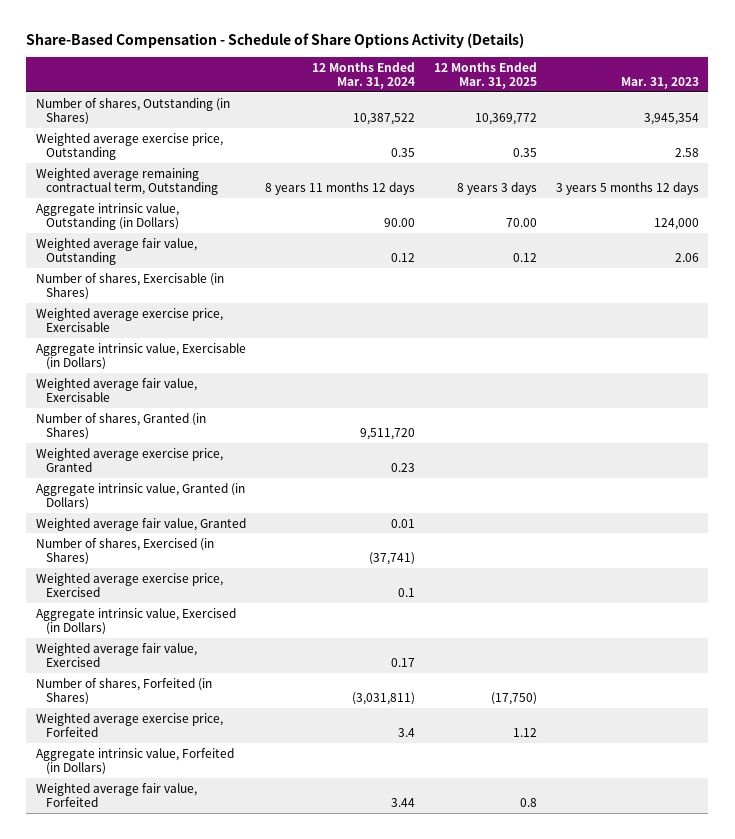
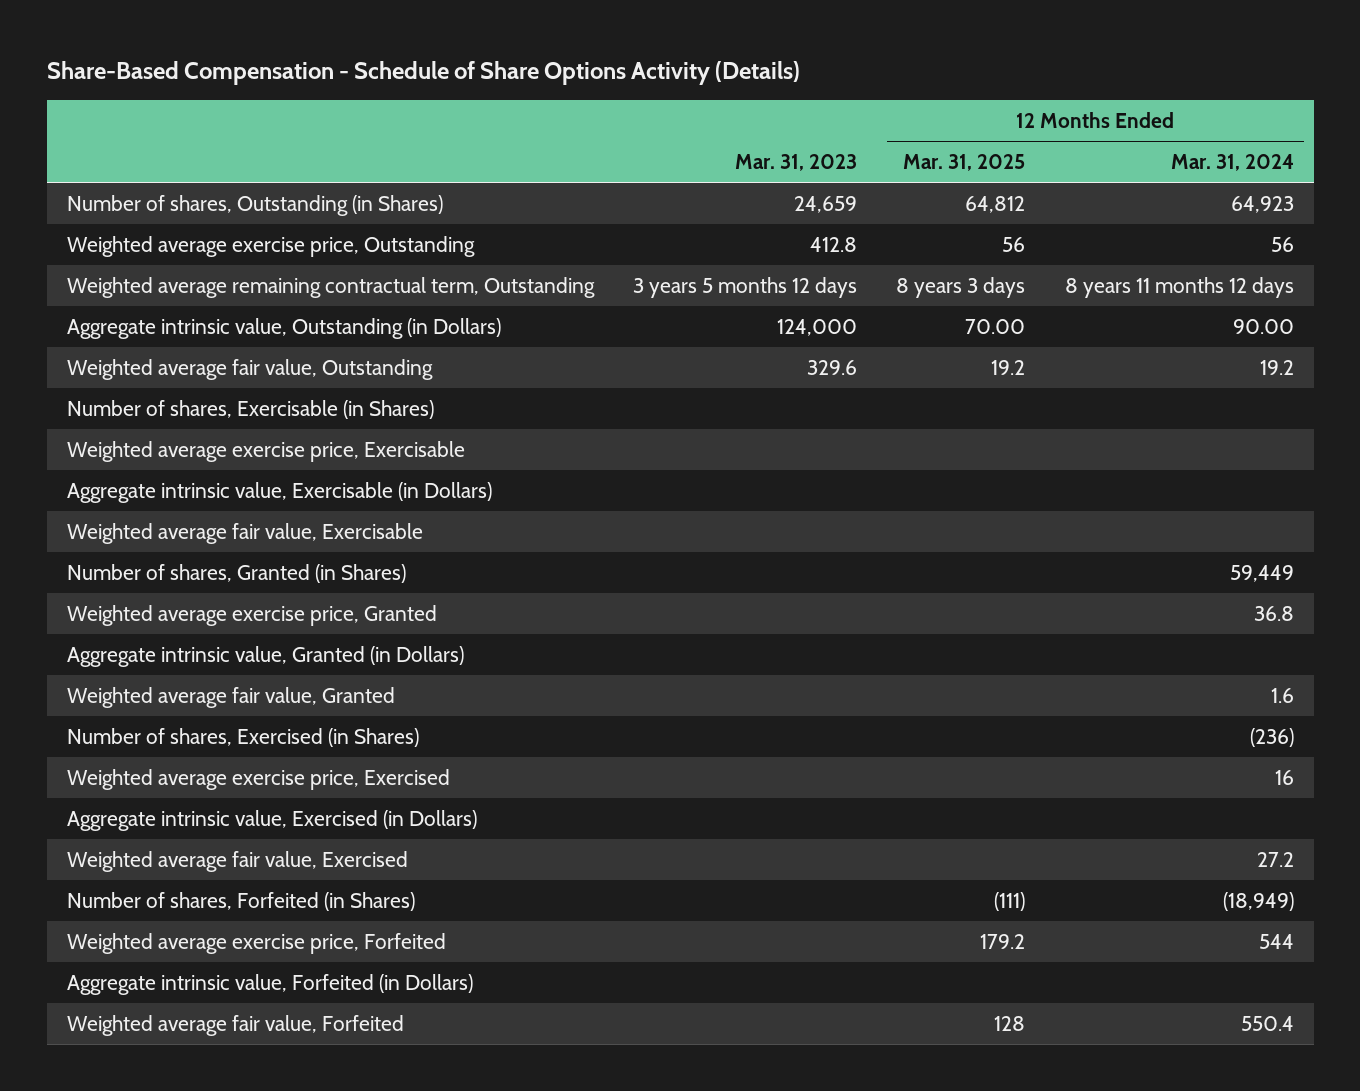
[352,112,415,125] 10,387,522 -> [1230,195,1294,213] 64,923
[474,112,537,125] 10,369,772 -> [965,195,1026,213] 64,812
[643,112,699,125] 3,945,354 -> [793,195,857,213] 24,659
[390,147,415,157] 0.35 -> [1270,236,1294,252] 56
[512,147,537,157] 0.35 -> [1002,236,1026,252] 56
[674,147,699,157] 2.58 -> [809,236,857,252] 412.8
[390,252,415,262] 0.12 -> [1259,359,1294,375] 19.2
[512,252,537,262] 0.12 -> [991,359,1026,375] 19.2
[674,252,699,262] 2.06 -> [806,359,857,375] 329.6
[359,427,415,440] 9,511,720 -> [1229,564,1294,582] 59,449
[390,462,415,472] 0.23 -> [1253,605,1294,621] 36.8
[390,518,415,528] 0.01 -> [1270,687,1294,703] 1.6
[368,551,415,565] (37,741) -> [1249,727,1294,747] (236)
[397,587,415,597] 0.1 -> [1274,769,1294,785] 16
[390,657,415,667] 0.17 -> [1256,851,1294,867] 27.2
[351,691,415,705] (3,031,811) -> [1222,891,1294,911] (18,949)
[490,691,537,705] (17,750) -> [994,891,1026,911] (111)
[397,727,415,737] 3.4 -> [1258,933,1294,949] 544
[512,727,537,737] 1.12 -> [980,933,1026,949] 179.2
[390,797,415,807] 3.44 -> [1240,1015,1294,1031] 550.4
[519,797,537,807] 0.8 -> [994,1015,1026,1031] 128

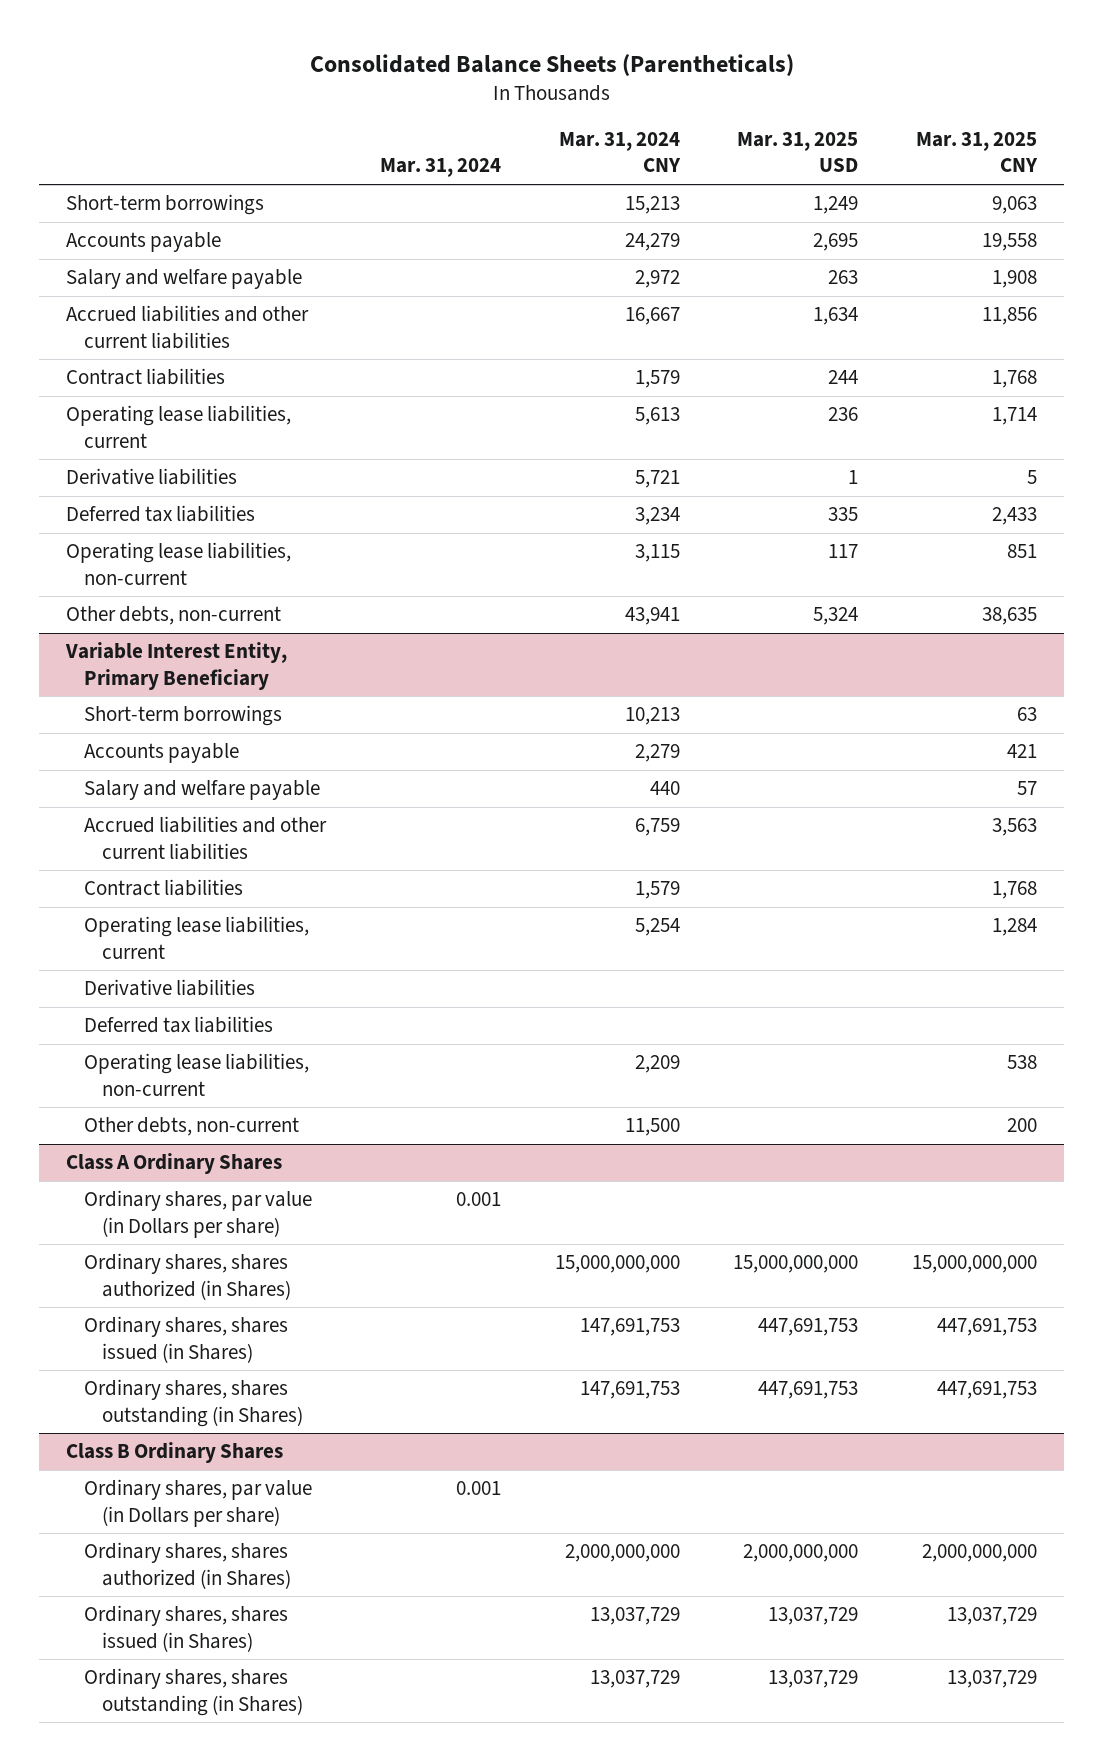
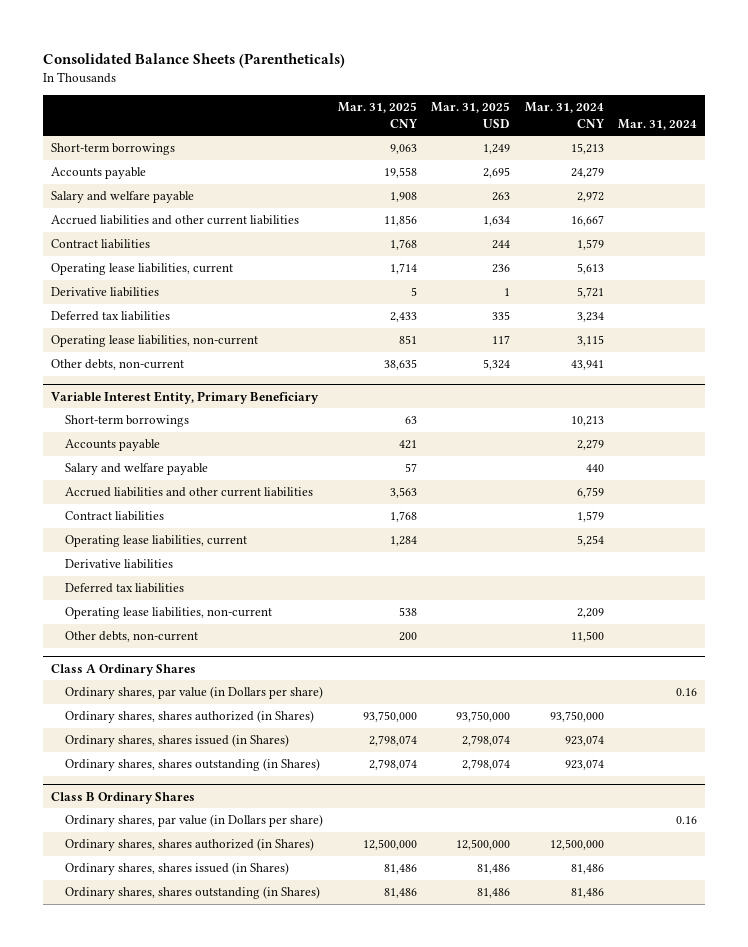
[455,1192,501,1207] 0.001 -> [676,688,698,697] 0.16
[554,1255,680,1274] 15,000,000,000 -> [549,711,604,723] 93,750,000
[733,1255,859,1274] 15,000,000,000 -> [456,711,511,723] 93,750,000
[912,1255,1038,1274] 15,000,000,000 -> [362,711,417,723] 93,750,000
[579,1318,680,1337] 147,691,753 -> [564,735,604,747] 923,074
[758,1318,859,1337] 447,691,753 -> [462,735,511,747] 2,798,074
[937,1318,1038,1337] 447,691,753 -> [368,735,417,747] 2,798,074
[579,1381,680,1400] 147,691,753 -> [564,759,604,771] 923,074
[758,1381,859,1400] 447,691,753 -> [462,759,511,771] 2,798,074
[937,1381,1038,1400] 447,691,753 -> [368,759,417,771] 2,798,074
[455,1481,501,1496] 0.001 -> [676,816,698,825] 0.16
[564,1544,680,1563] 2,000,000,000 -> [549,839,604,851] 12,500,000
[743,1544,859,1563] 2,000,000,000 -> [456,839,511,851] 12,500,000
[922,1544,1038,1563] 2,000,000,000 -> [362,839,417,851] 12,500,000
[589,1607,680,1626] 13,037,729 -> [570,864,604,875] 81,486
[768,1607,859,1626] 13,037,729 -> [477,864,511,875] 81,486
[947,1607,1038,1626] 13,037,729 -> [383,864,417,875] 81,486
[589,1670,680,1689] 13,037,729 -> [570,888,604,899] 81,486
[768,1670,859,1689] 13,037,729 -> [477,888,511,899] 81,486
[947,1670,1038,1689] 13,037,729 -> [383,888,417,899] 81,486

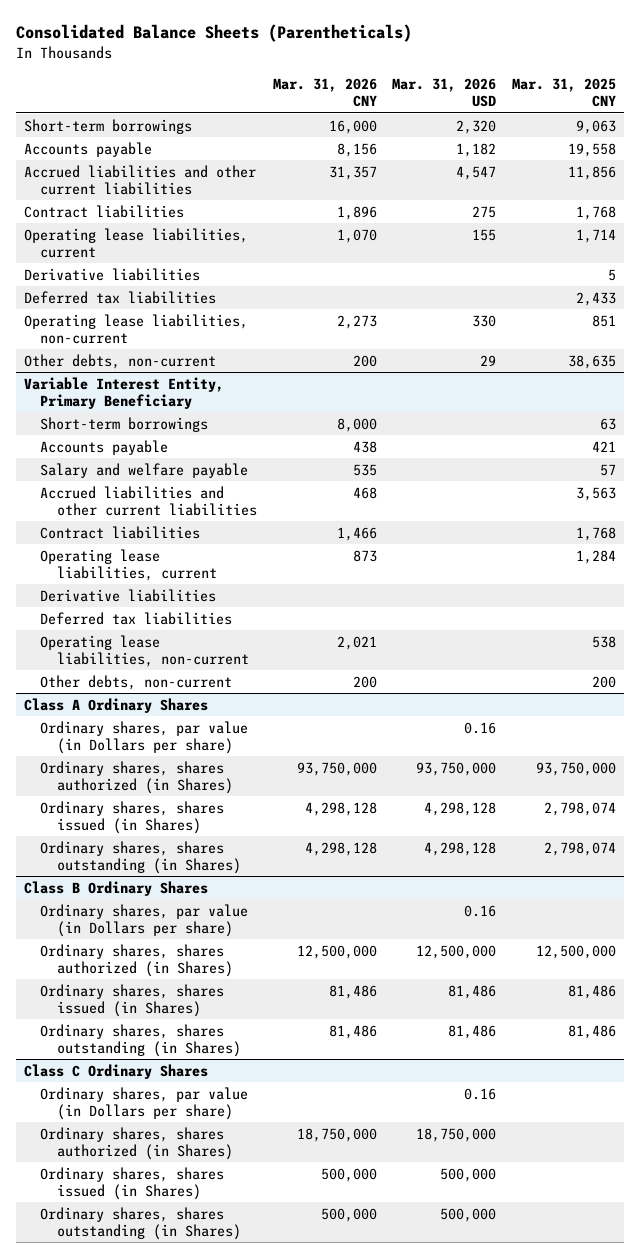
[431,101,511,128] Mar. 31, 2025 USD -> none
[524,101,605,128] Mar. 31, 2024 CNY -> none
[618,118,698,130] Mar. 31, 2024 -> none
none -> [272,77,377,107] Mar. 31, 2026 CNY
none -> [392,77,497,107] Mar. 31, 2026 USD
[50,191,194,204] Salary and welfare payable -> none
none -> [23,1063,208,1079] Class C Ordinary Shares
none -> [40,1086,249,1120] Ordinary shares, par value (in Dollars per share)
none -> [40,1126,233,1160] Ordinary shares, shares authorized (in Shares)
none -> [40,1166,225,1200] Ordinary shares, shares issued (in Shares)
none -> [40,1206,241,1240] Ordinary shares, shares outstanding (in Shares)

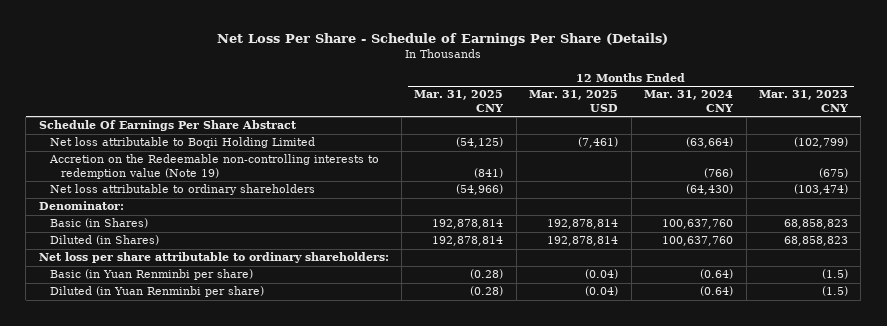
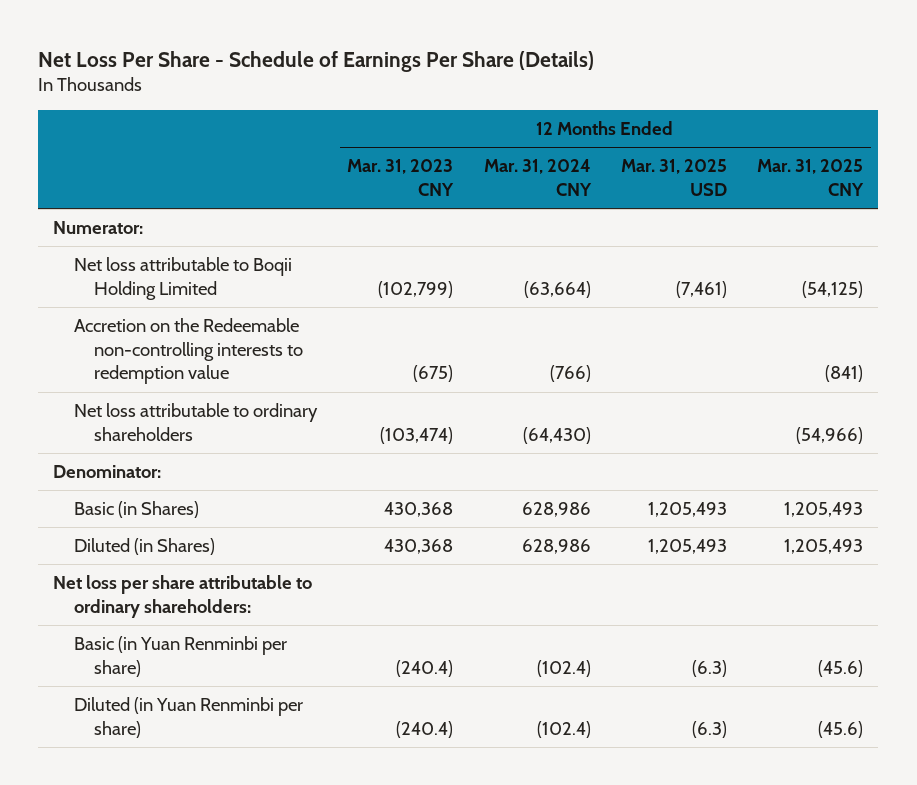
[38,120,297,132] Schedule Of Earnings Per Share Abstract -> none
none -> [53,221,144,235] Numerator:
[48,154,379,180] Accretion on the Redeemable non-controlling interests to redemption value (Note 19) -> [73,318,304,385] Accretion on the Redeemable non-controlling interests to redemption value
[432,219,504,230] 192,878,814 -> [784,502,864,518] 1,205,493
[547,219,619,230] 192,878,814 -> [647,502,727,518] 1,205,493
[662,219,734,230] 100,637,760 -> [521,502,591,518] 628,986
[783,219,848,230] 68,858,823 -> [384,502,454,518] 430,368
[432,236,504,247] 192,878,814 -> [784,539,864,555] 1,205,493
[547,236,619,247] 192,878,814 -> [647,539,727,555] 1,205,493
[662,236,734,247] 100,637,760 -> [521,539,591,555] 628,986
[783,236,848,247] 68,858,823 -> [384,539,454,555] 430,368
[470,269,504,280] (0.28) -> [818,659,864,677] (45.6)
[585,269,619,280] (0.04) -> [691,659,727,677] (6.3)
[700,269,734,280] (0.64) -> [536,659,591,677] (102.4)
[821,269,848,280] (1.5) -> [396,659,454,677] (240.4)
[470,286,504,297] (0.28) -> [818,720,864,738] (45.6)
[585,286,619,297] (0.04) -> [691,720,727,738] (6.3)
[700,286,734,297] (0.64) -> [536,720,591,738] (102.4)
[821,286,848,297] (1.5) -> [396,720,454,738] (240.4)

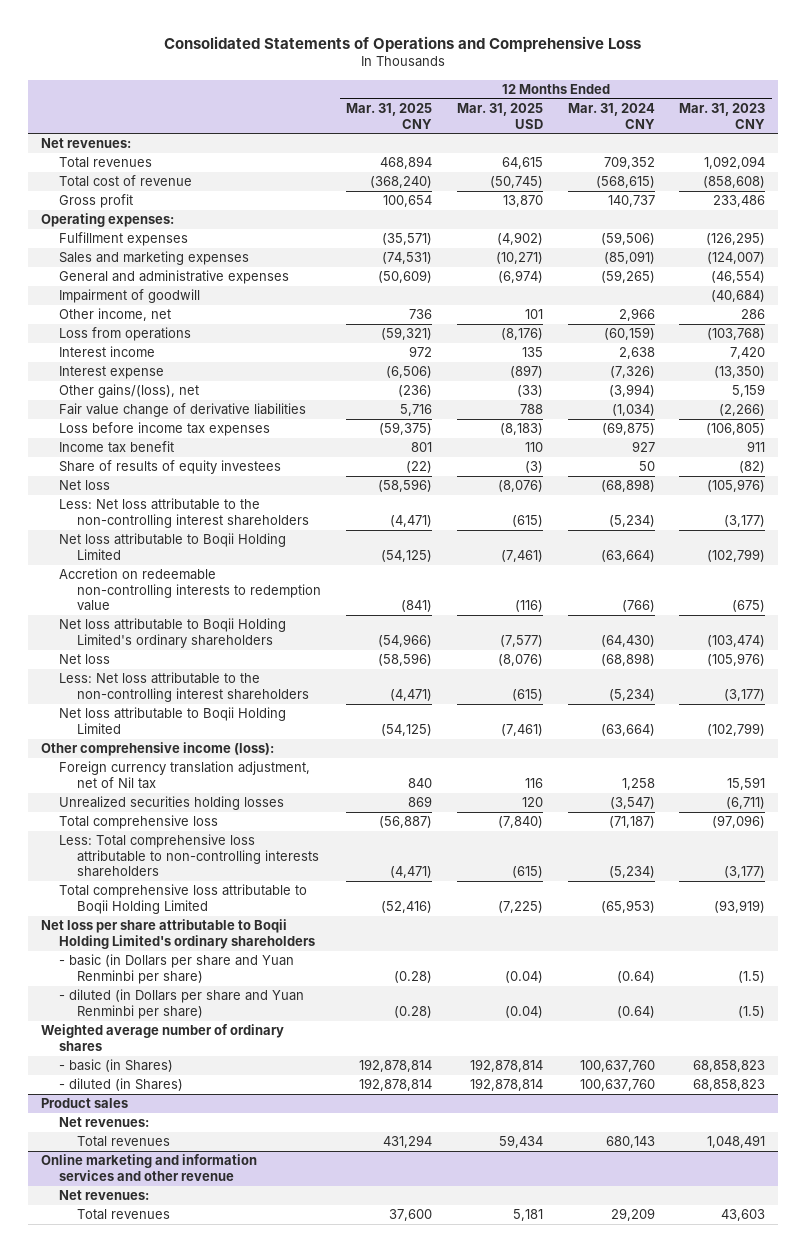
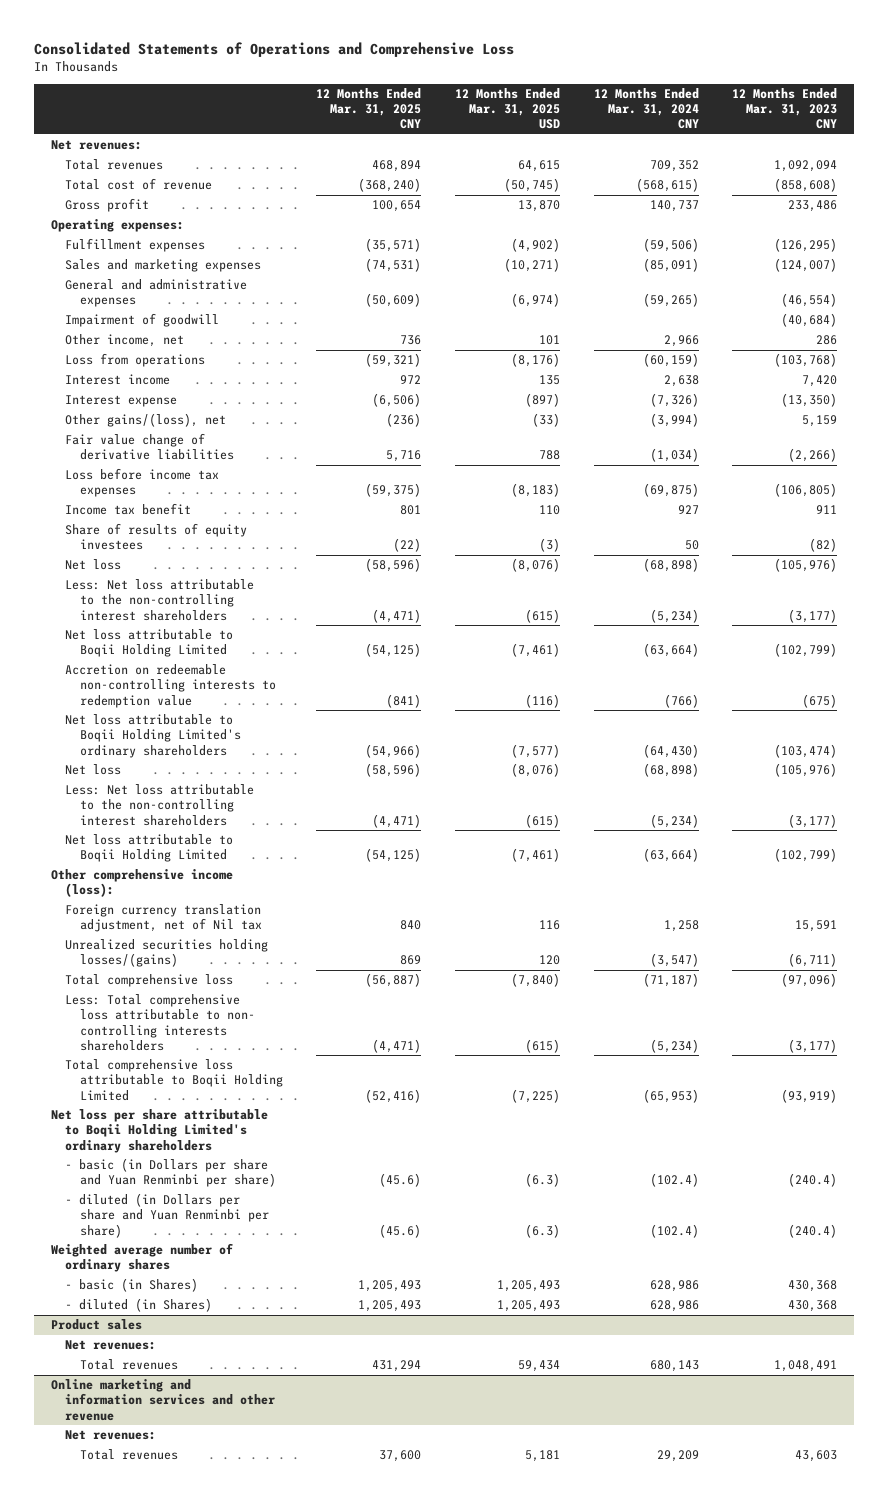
[58,796,284,811] Unrealized securities holding losses -> [65,939,269,968] Unrealized securities holding losses/(gains)
[58,834,320,878] Less: Total comprehensive loss attributable to non-controlling interests shareholders -> [65,994,255,1051] Less: Total comprehensive loss attributable to non- controlling interests shareholders
[394,970,433,983] (0.28) -> [379,1173,422,1188] (45.6)
[504,970,543,983] (0.04) -> [525,1173,561,1188] (6.3)
[616,970,655,983] (0.64) -> [649,1173,699,1188] (102.4)
[738,970,766,983] (1.5) -> [788,1173,838,1188] (240.4)
[394,1005,433,1018] (0.28) -> [379,1223,422,1238] (45.6)
[504,1005,543,1018] (0.04) -> [525,1223,561,1238] (6.3)
[616,1005,655,1018] (0.64) -> [649,1223,699,1238] (102.4)
[738,1005,766,1018] (1.5) -> [788,1223,838,1238] (240.4)
[359,1059,433,1073] 192,878,814 -> [358,1280,422,1293] 1,205,493
[469,1059,543,1073] 192,878,814 -> [497,1280,561,1293] 1,205,493
[579,1060,655,1073] 100,637,760 -> [649,1280,699,1293] 628,986
[693,1060,766,1073] 68,858,823 -> [788,1280,838,1293] 430,368
[359,1078,433,1092] 192,878,814 -> [358,1300,422,1313] 1,205,493
[469,1078,543,1092] 192,878,814 -> [497,1300,561,1313] 1,205,493
[579,1079,655,1092] 100,637,760 -> [649,1300,699,1313] 628,986
[693,1079,766,1092] 68,858,823 -> [788,1300,838,1313] 430,368

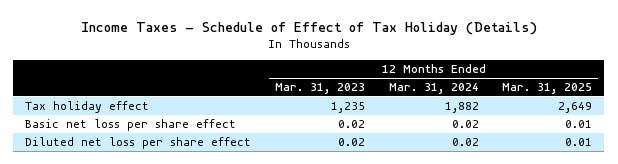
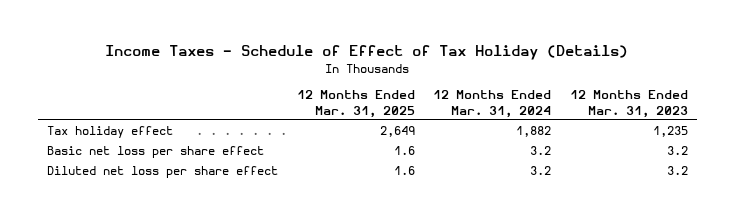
[337,120,365,129] 0.02 -> [666,146,688,156] 3.2
[451,120,479,129] 0.02 -> [530,146,552,156] 3.2
[565,120,593,129] 0.01 -> [393,146,415,156] 1.6
[337,138,365,147] 0.02 -> [666,166,688,176] 3.2
[451,138,479,147] 0.02 -> [530,166,552,176] 3.2
[565,138,593,147] 0.01 -> [393,166,415,176] 1.6

